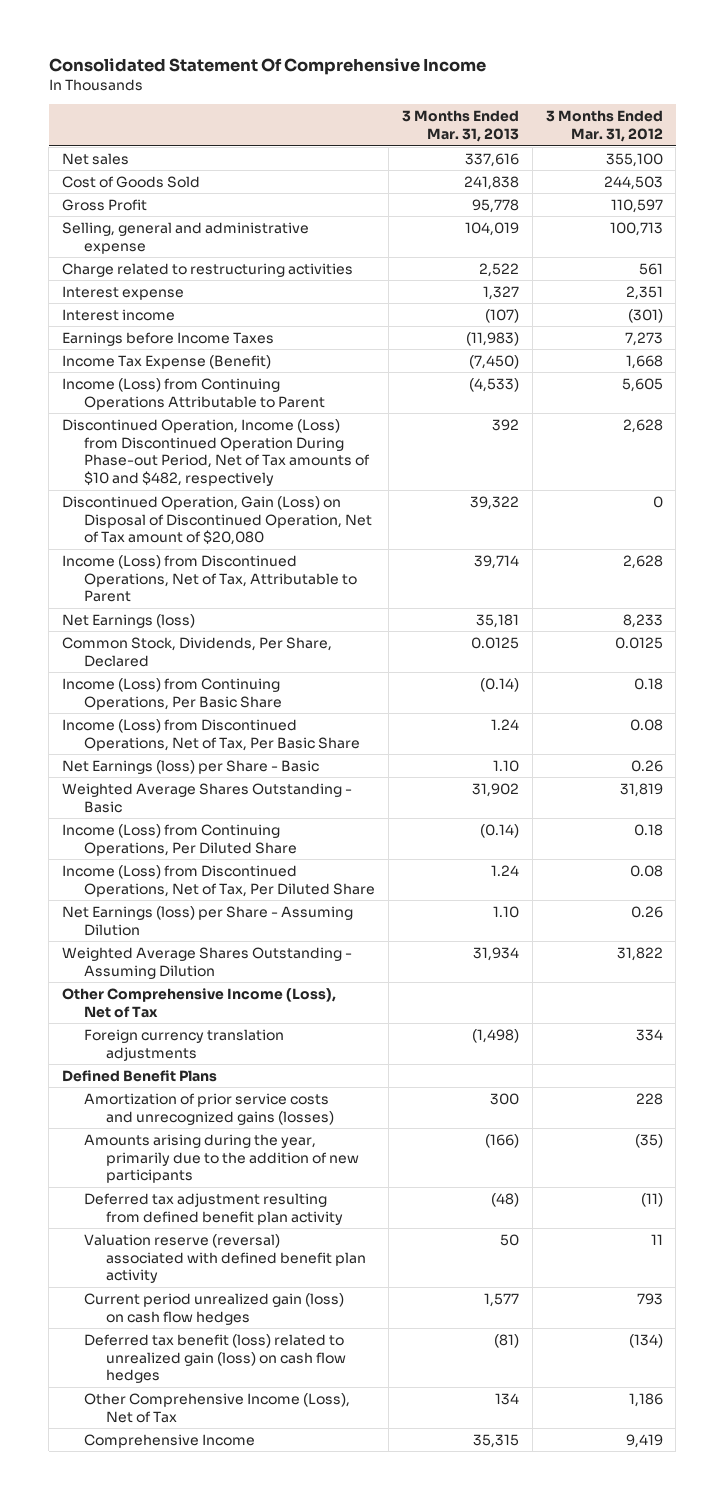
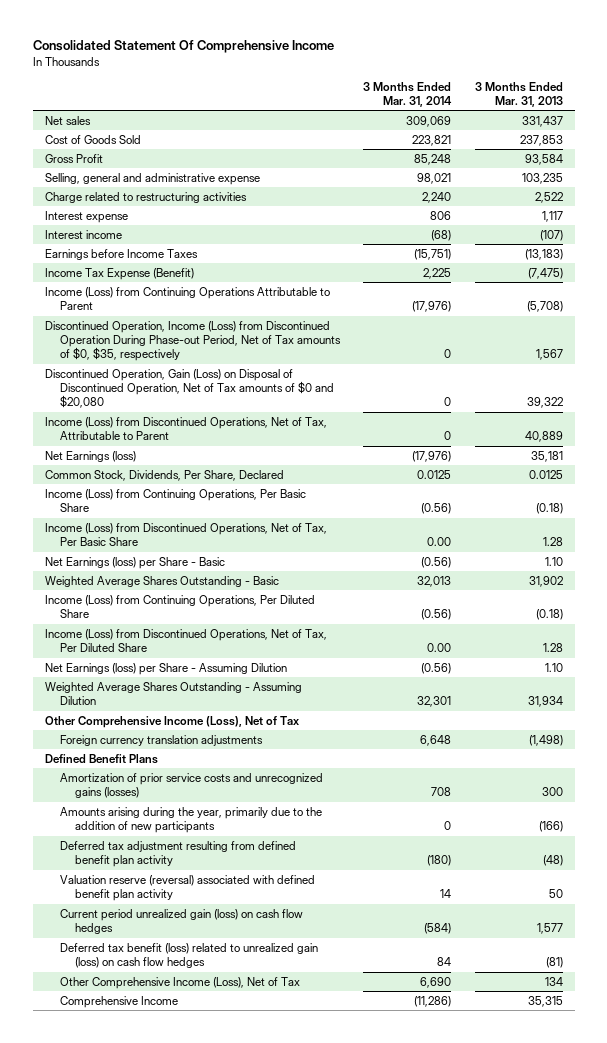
[545,110,663,143] 3 Months Ended Mar. 31, 2012 -> none
none -> [363,81,453,107] 3 Months Ended Mar. 31, 2014
[464,152,519,167] 337,616 -> [521,115,563,127] 331,437
[463,175,519,190] 241,838 -> [519,134,563,146] 237,853
[471,198,519,213] 95,778 -> [524,153,563,165] 93,584
[464,221,519,236] 104,019 -> [521,172,563,184] 103,235
[482,285,519,300] 1,327 -> [541,210,563,222] 1,117
[465,331,519,346] (11,983) -> [524,248,563,260] (13,183)
[468,354,519,369] (7,450) -> [527,267,563,279] (7,475)
[468,377,519,392] (4,533) -> [526,301,563,313] (5,708)
[62,418,371,487] Discontinued Operation, Income (Loss) from Discontinued Operation During Phase-out Period, Net of Tax amounts of $10 and $482, respectively -> [44,320,341,362] Discontinued Operation, Income (Loss) from Discontinued Operation During Phase-out Period, Net of Tax amounts of $0, $35, respectively
[491,418,519,431] 392 -> [535,349,563,361] 1,567
[62,495,373,546] Discontinued Operation, Gain (Loss) on Disposal of Discontinued Operation, Net of Tax amount of $20,080 -> [44,368,334,409] Discontinued Operation, Gain (Loss) on Disposal of Discontinued Operation, Net of Tax amounts of $0 and $20,080
[473,554,519,569] 39,714 -> [524,431,563,443] 40,889
[479,677,519,692] (0.14) -> [535,503,563,515] (0.18)
[490,718,519,730] 1.24 -> [542,537,563,547] 1.28
[479,823,519,838] (0.14) -> [535,609,563,621] (0.18)
[490,864,519,876] 1.24 -> [542,643,563,653] 1.28

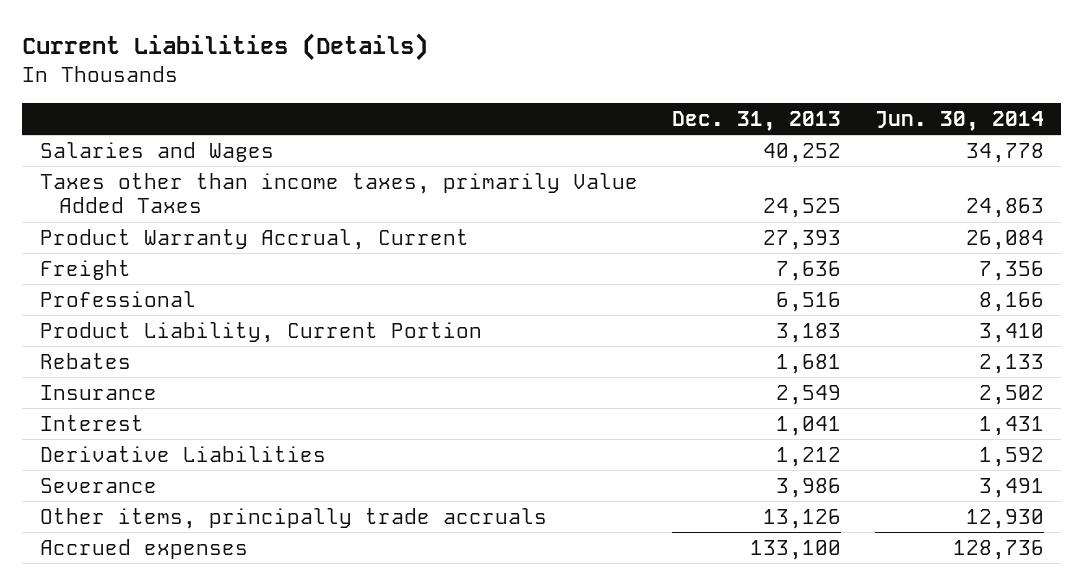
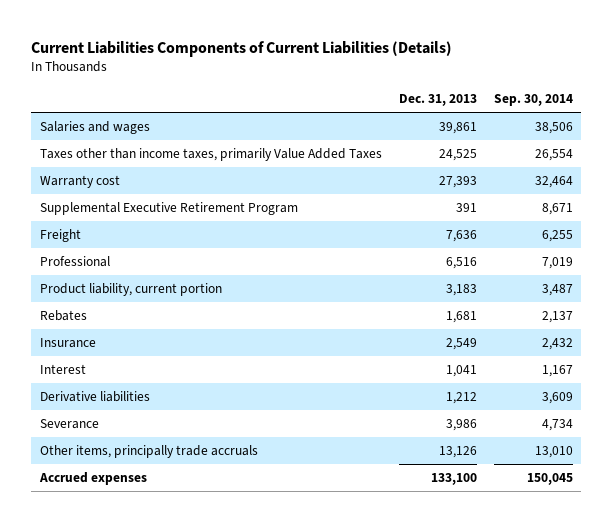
[22,33,429,62] Current Liabilities (Details) -> [31,40,453,57] Current Liabilities Components of Current Liabilities (Details)
[875,110,1045,131] Jun. 30, 2014 -> none
none -> [493,94,573,107] Sep. 30, 2014
[39,141,274,162] Salaries and Wages -> [39,121,150,135] Salaries and wages
[762,142,841,163] 40,252 -> [438,122,477,135] 39,861
[39,228,469,250] Product Warranty Accrual, Current -> [39,175,120,189] Warranty cost
none -> [39,202,298,216] Supplemental Executive Retirement Program
[39,321,482,343] Product Liability, Current Portion -> [39,283,222,297] Product liability, current portion
[39,445,326,462] Derivative Liabilities -> [39,391,150,403] Derivative liabilities

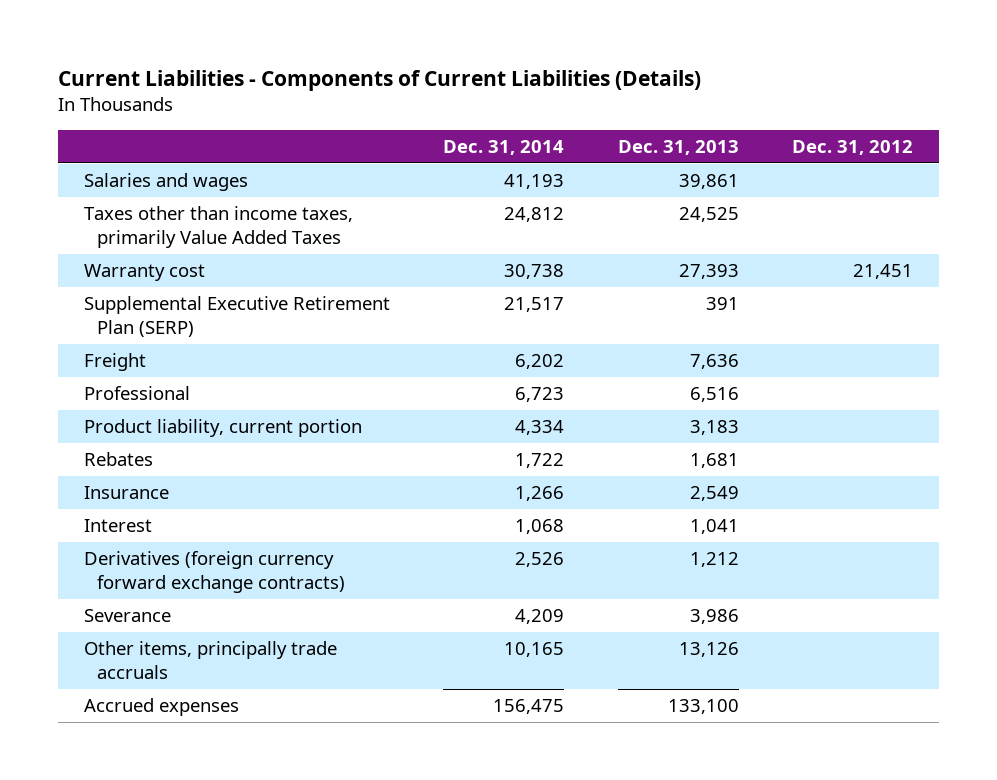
[31,40,453,57] Current Liabilities Components of Current Liabilities (Details) -> [57,70,701,92] Current Liabilities - Components of Current Liabilities (Details)
[493,94,573,107] Sep. 30, 2014 -> none
none -> [443,139,565,155] Dec. 31, 2014
none -> [791,139,913,155] Dec. 31, 2012
[39,202,298,216] Supplemental Executive Retirement Program -> [84,296,391,337] Supplemental Executive Retirement Plan (SERP)
[39,391,150,403] Derivative liabilities -> [84,551,346,593] Derivatives (foreign currency forward exchange contracts)

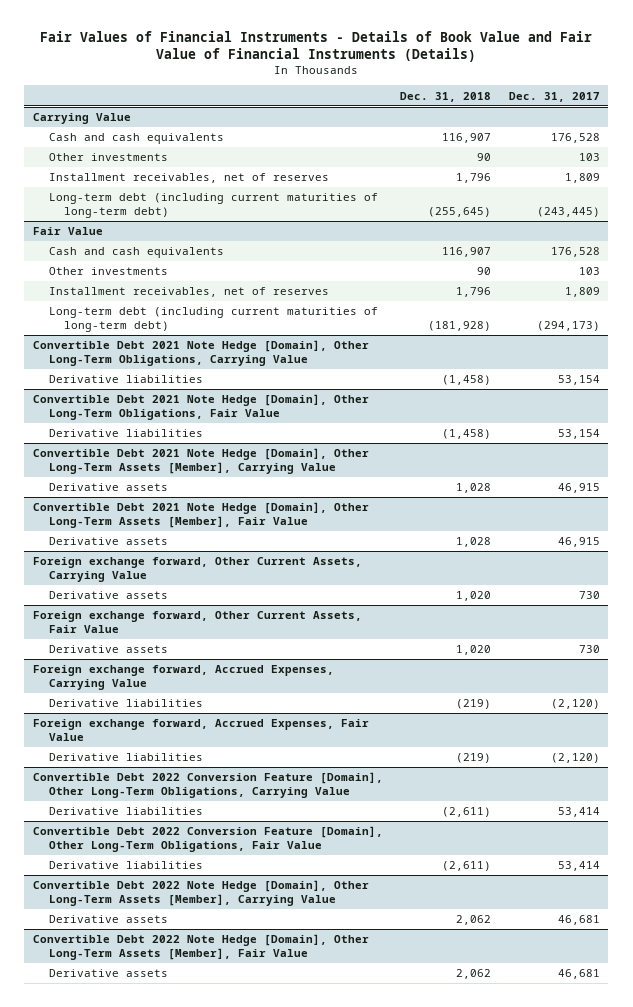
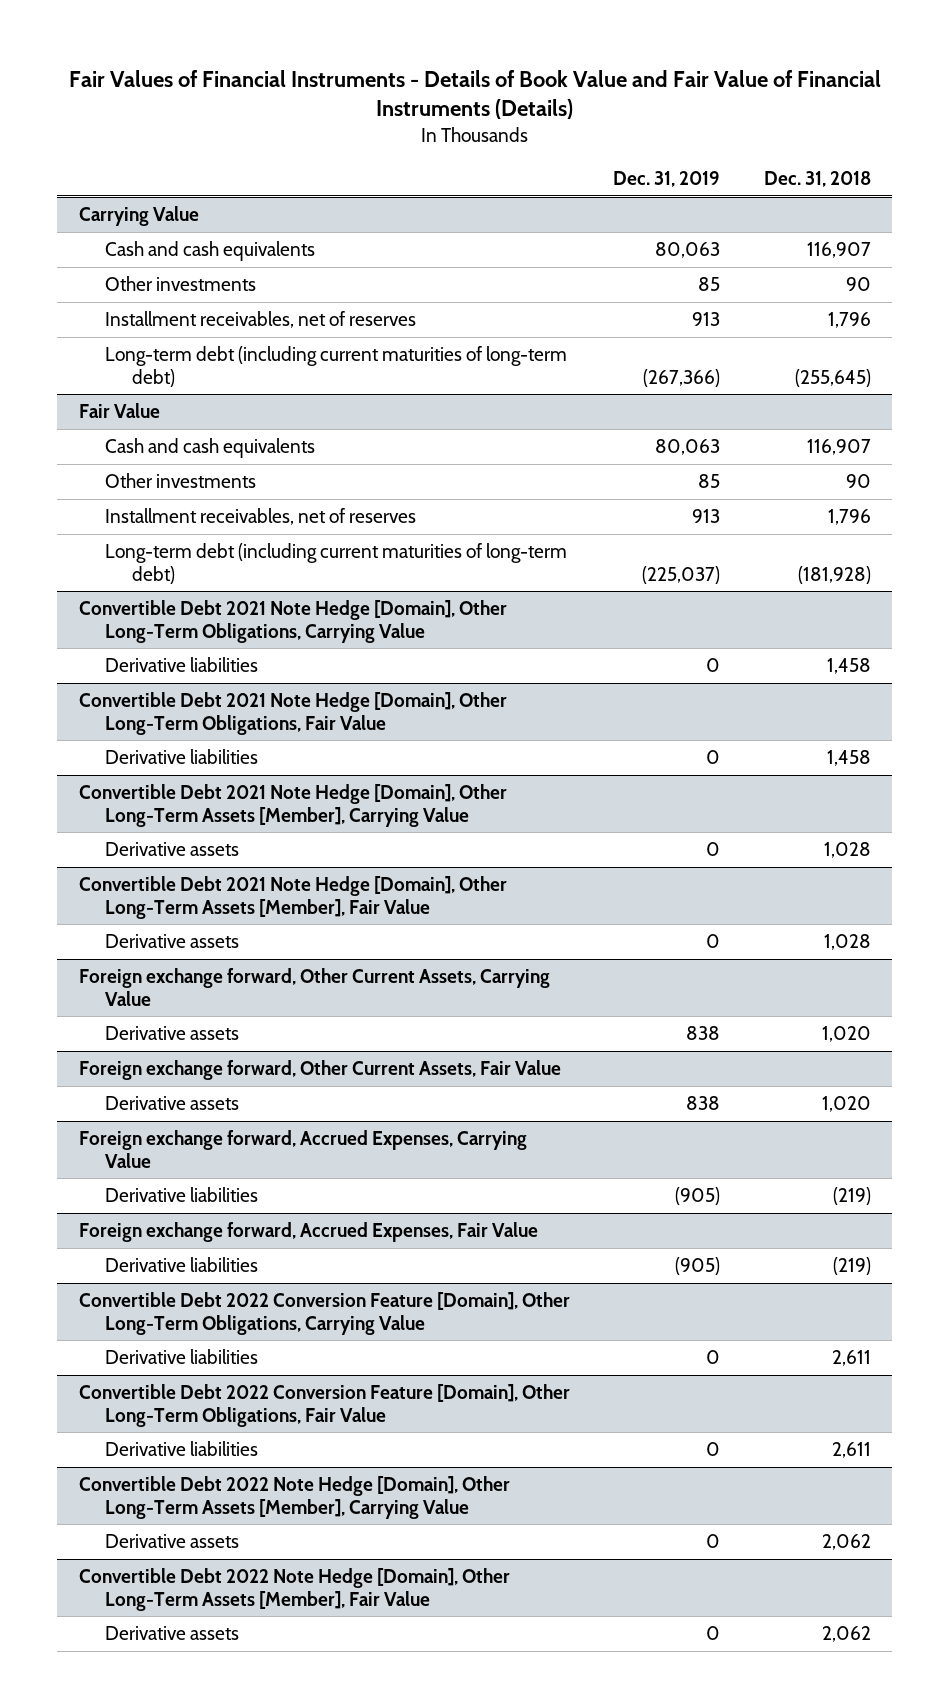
[508,91,600,102] Dec. 31, 2017 -> none
none -> [613,171,721,188] Dec. 31, 2019
[442,375,492,386] (1,458) -> [826,657,871,674] 1,458
[442,429,492,440] (1,458) -> [826,749,871,766] 1,458
[442,807,492,818] (2,611) -> [831,1349,871,1366] 2,611
[442,861,492,872] (2,611) -> [831,1441,871,1458] 2,611

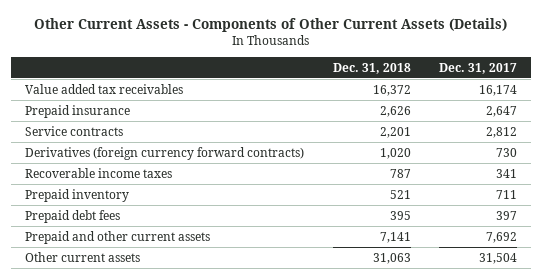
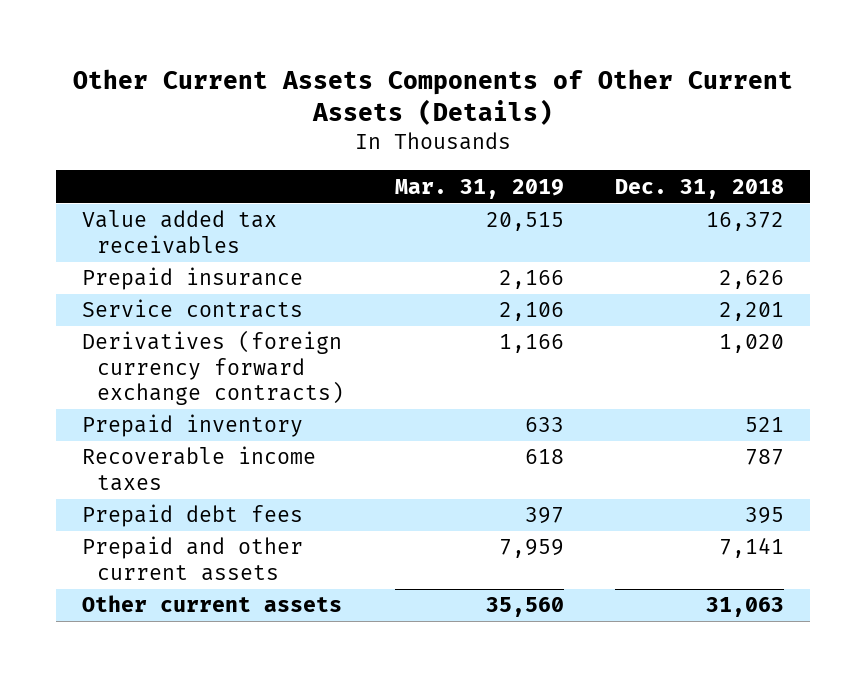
[34,18,508,33] Other Current Assets - Components of Other Current Assets (Details) -> [73,68,794,126] Other Current Assets Components of Other Current Assets (Details)
[438,62,517,74] Dec. 31, 2017 -> none
none -> [394,178,564,199] Mar. 31, 2019
[25,146,305,160] Derivatives (foreign currency forward contracts) -> [82,330,344,406] Derivatives (foreign currency forward exchange contracts)
[25,167,173,178] Recoverable income taxes -> [82,446,317,491] Recoverable income taxes

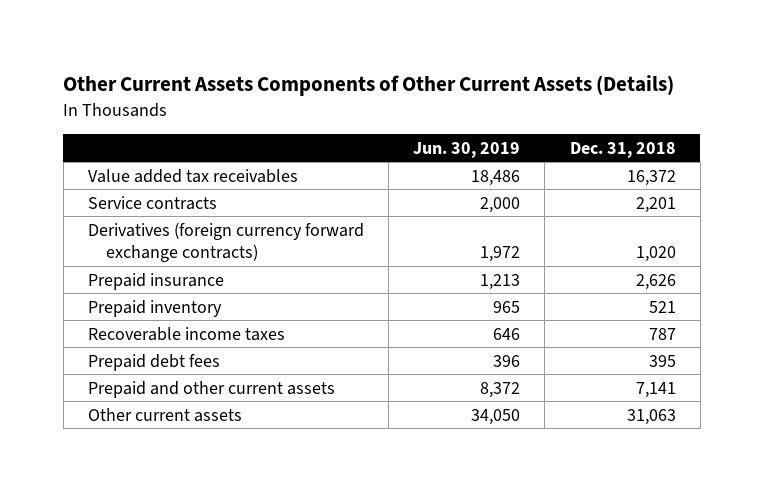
[394,178,564,199] Mar. 31, 2019 -> none
none -> [413,141,521,158] Jun. 30, 2019
[82,267,304,291] Prepaid insurance -> [87,272,224,290] Prepaid insurance

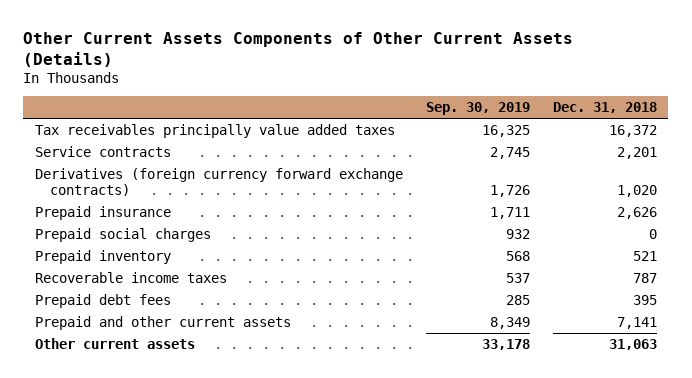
[413,141,521,158] Jun. 30, 2019 -> none
none -> [425,102,530,116] Sep. 30, 2019
[87,168,298,183] Value added tax receivables -> [34,123,395,138] Tax receivables principally value added taxes
none -> [34,227,211,242] Prepaid social charges

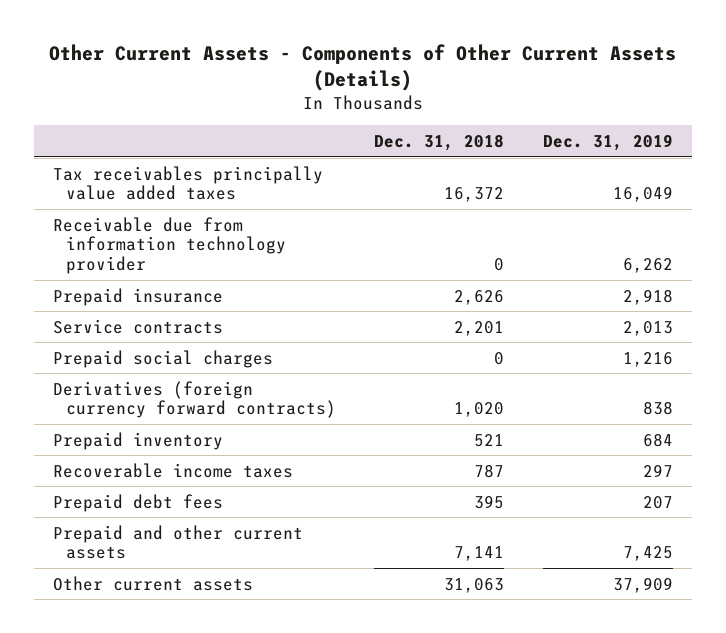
[23,32,574,68] Other Current Assets Components of Other Current Assets (Details) -> [48,43,676,91] Other Current Assets - Components of Other Current Assets (Details)
[425,102,530,116] Sep. 30, 2019 -> none
none -> [542,133,673,151] Dec. 31, 2019
[34,167,403,196] Derivatives (foreign currency forward exchange contracts) -> none
none -> [52,216,287,275] Receivable due from information technology provider
[34,145,171,157] Service contracts -> [52,318,223,334] Service contracts
none -> [52,380,337,419] Derivatives (foreign currency forward contracts)

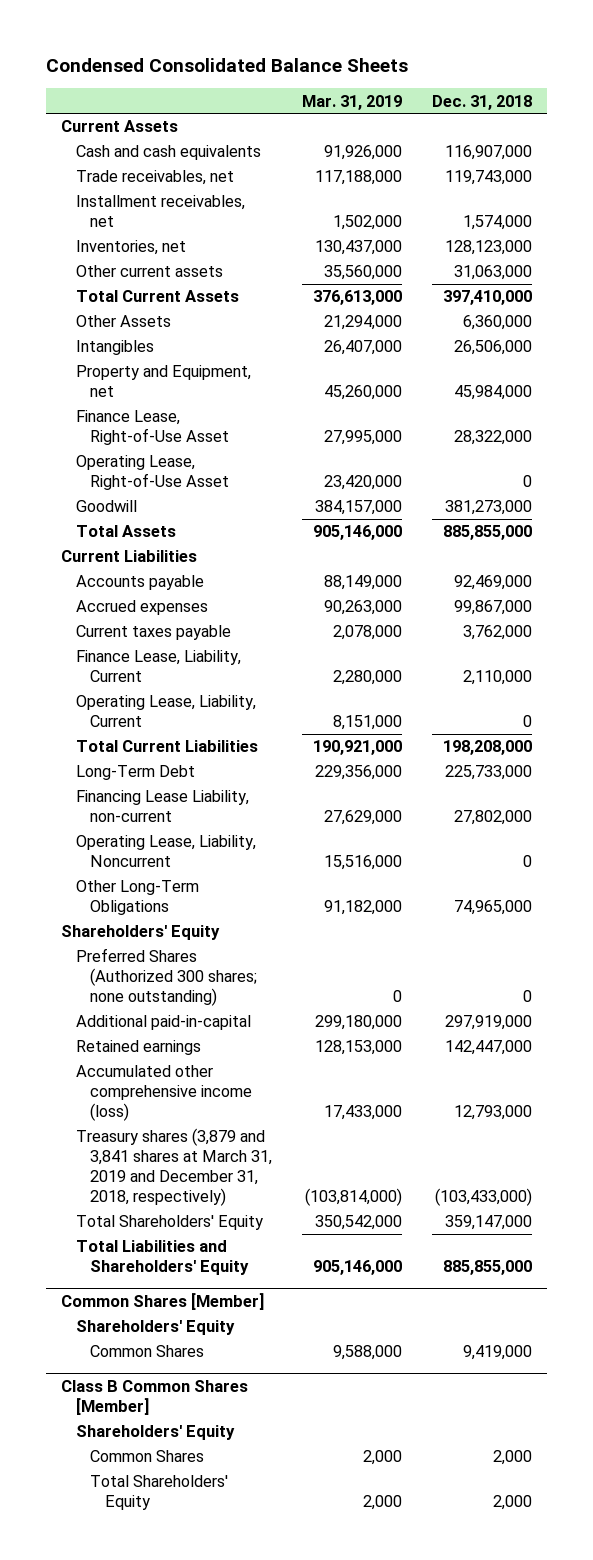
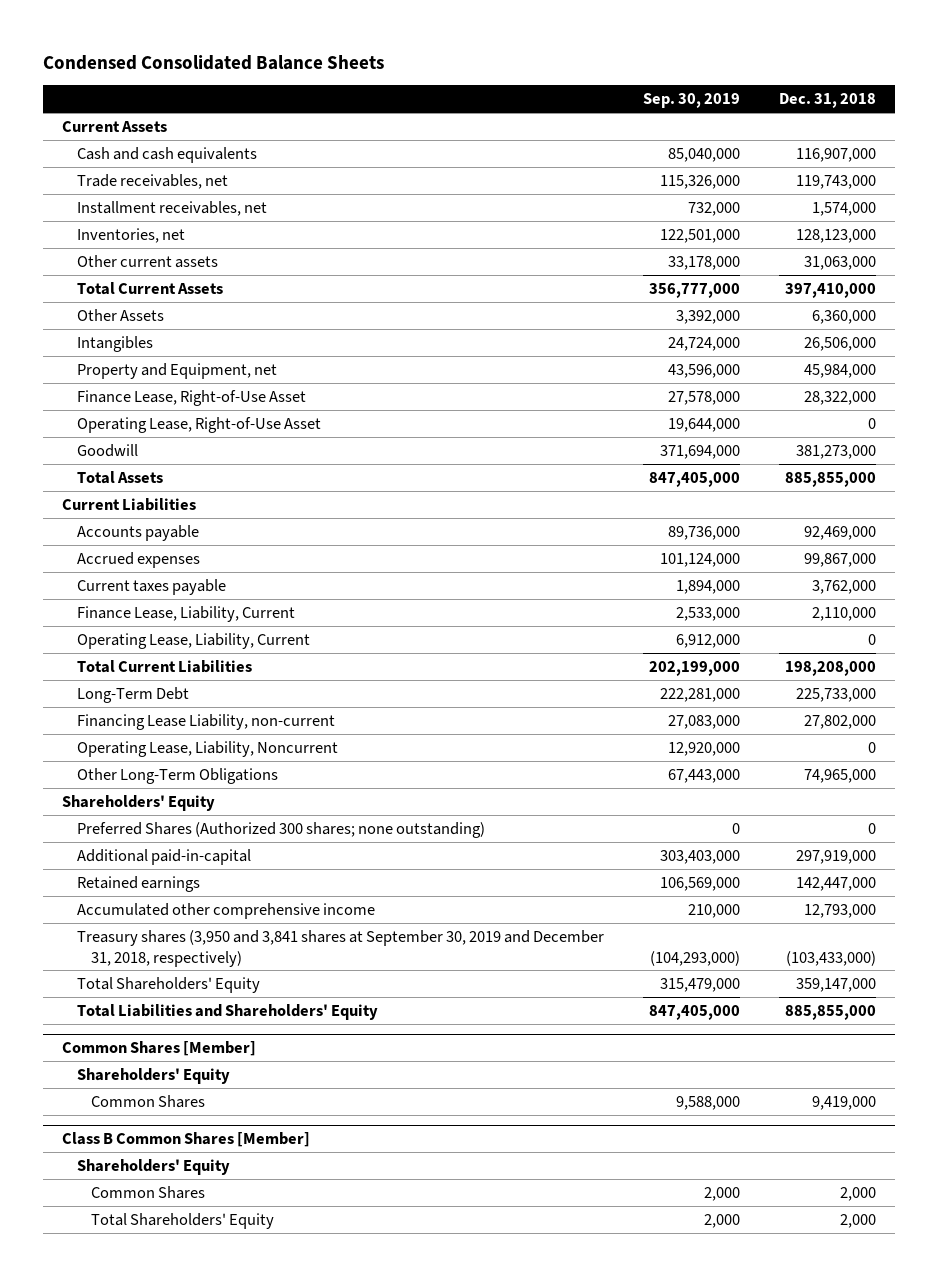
[302,94,403,110] Mar. 31, 2019 -> none
none -> [642,93,740,109] Sep. 30, 2019
[75,1065,253,1122] Accumulated other comprehensive income (loss) -> [76,902,375,919] Accumulated other comprehensive income
[75,1128,273,1207] Treasury shares (3,879 and 3,841 shares at March 31, 2019 and December 31, 2018, respectively) -> [76,929,604,967] Treasury shares (3,950 and 3,841 shares at September 30, 2019 and December 31, 2018, respectively)

